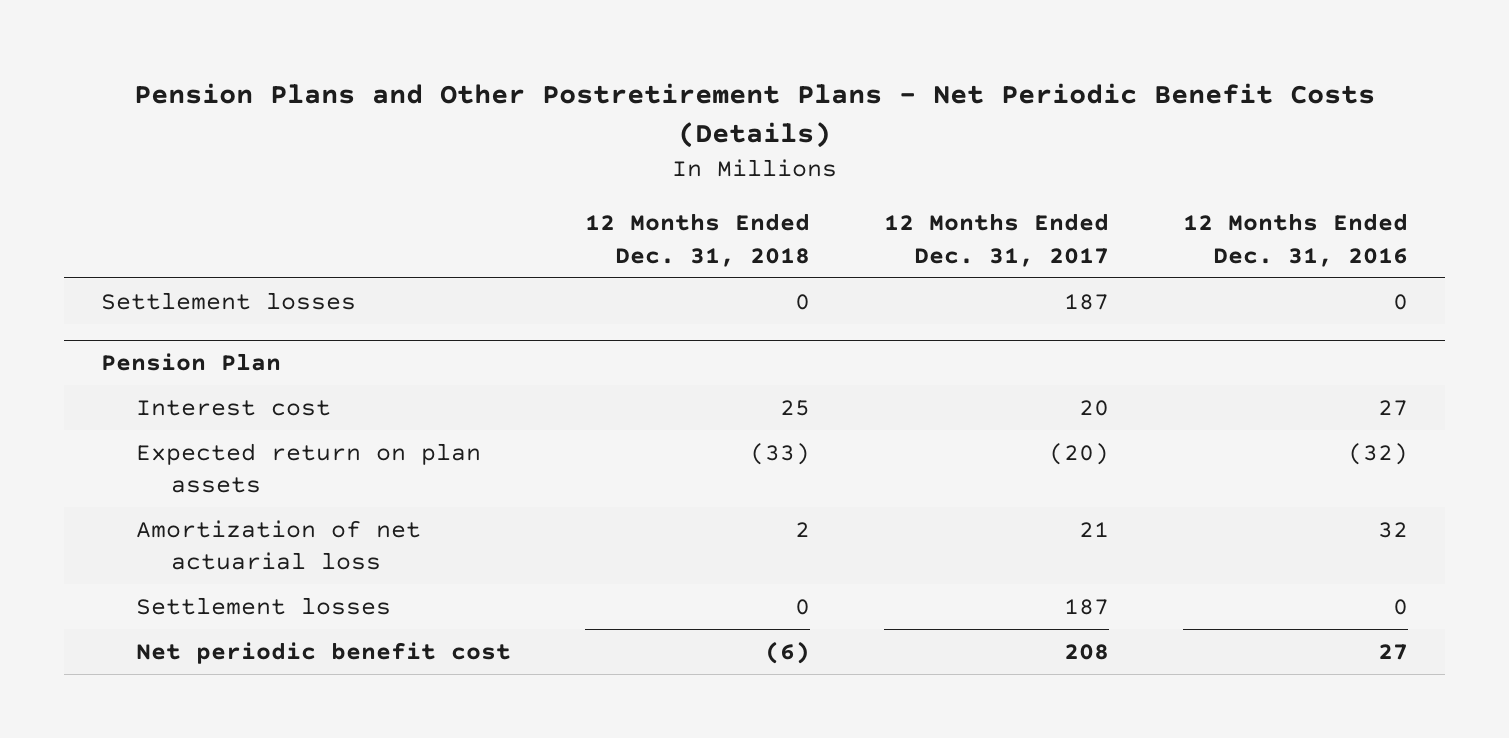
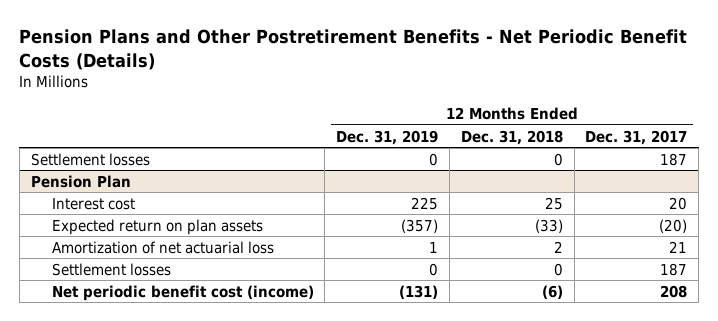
[133,82,1375,148] Pension Plans and Other Postretirement Plans - Net Periodic Benefit Costs (Details) -> [19,29,688,70] Pension Plans and Other Postretirement Benefits - Net Periodic Benefit Costs (Details)
[1183,213,1409,268] 12 Months Ended Dec. 31, 2016 -> none
none -> [336,129,439,145] Dec. 31, 2019
[135,641,511,664] Net periodic benefit cost -> [51,284,314,301] Net periodic benefit cost (income)

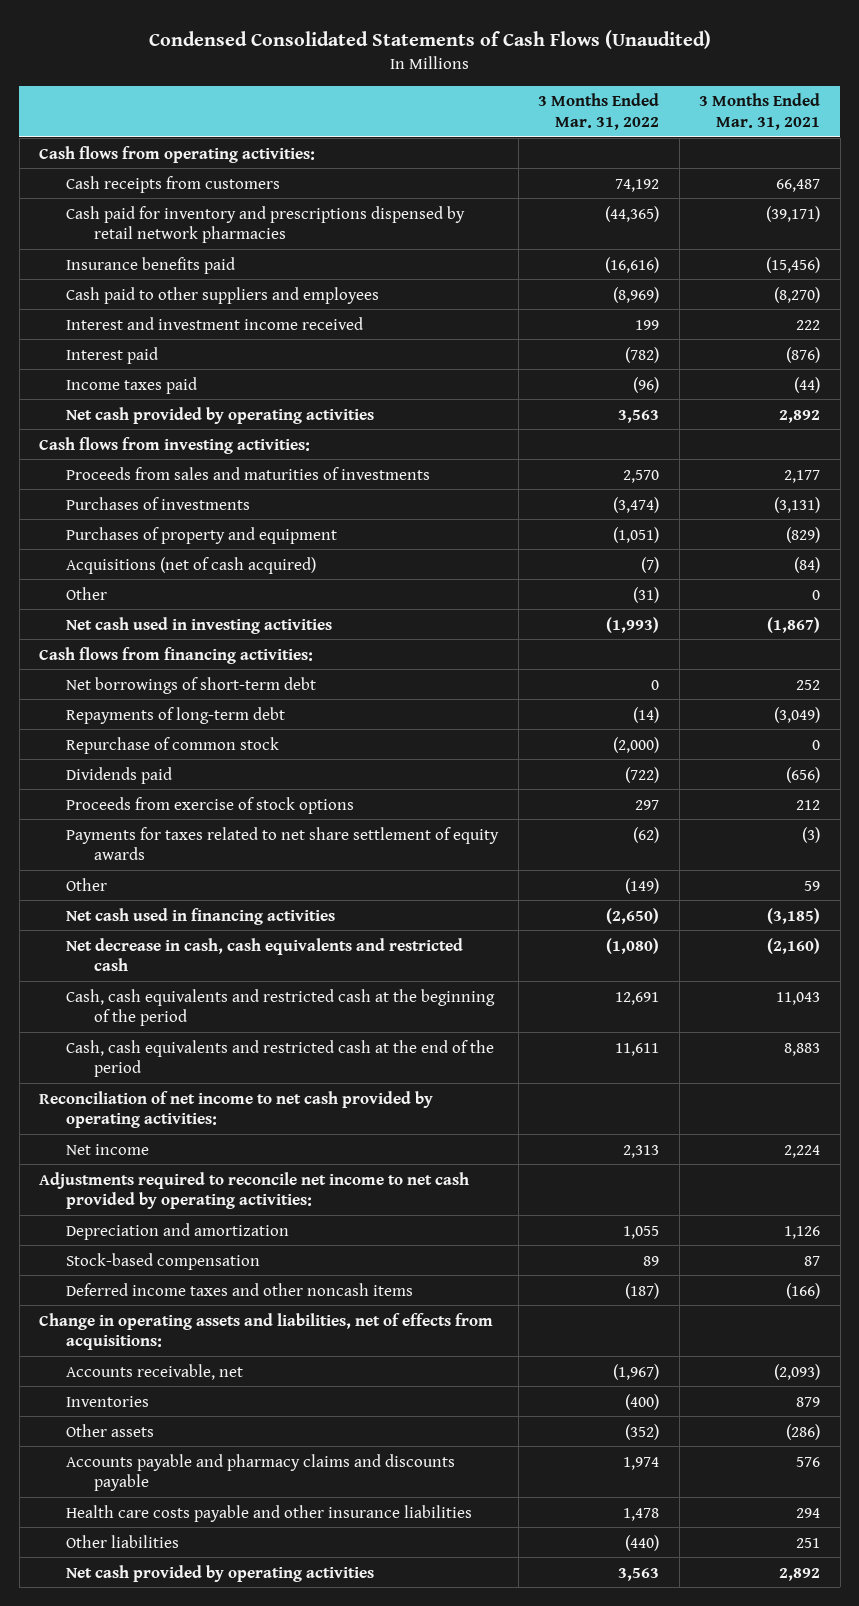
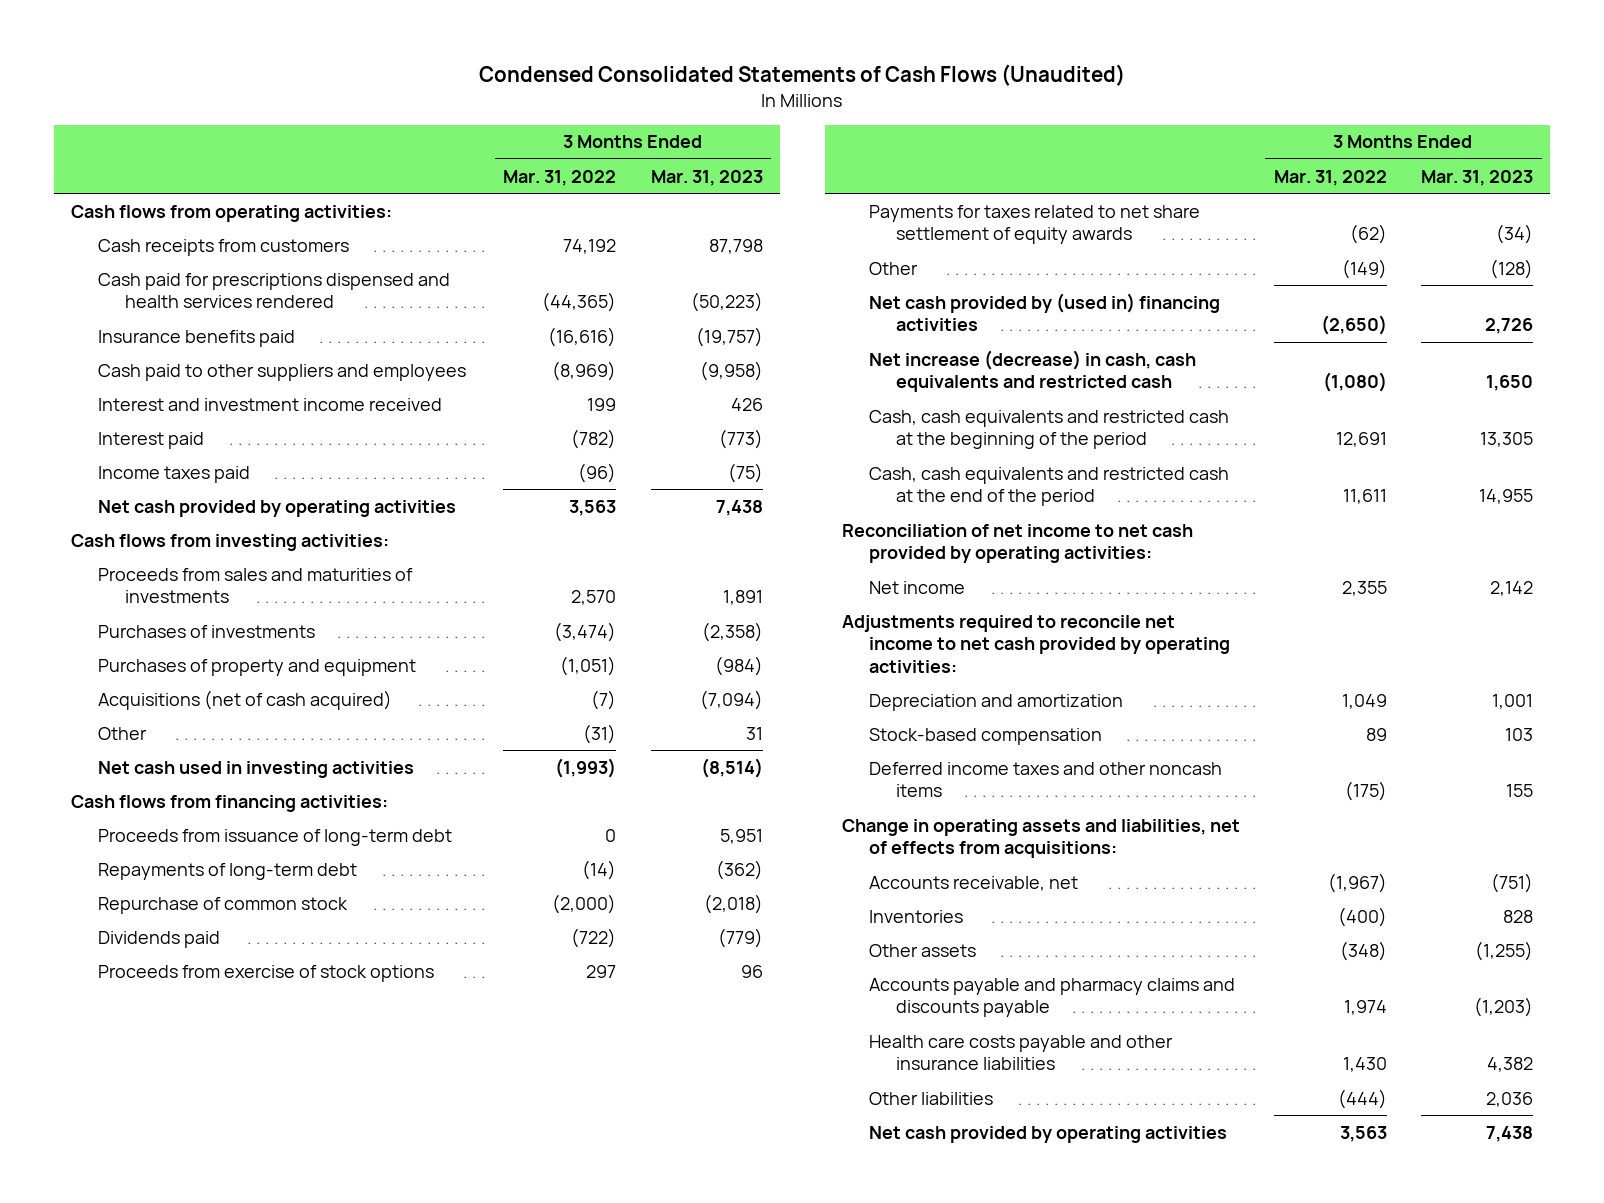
[699,93,821,130] 3 Months Ended Mar. 31, 2021 -> none
none -> [650,169,763,186] Mar. 31, 2023
[66,205,466,244] Cash paid for inventory and prescriptions dispensed by retail network pharmacies -> [98,272,451,309] Cash paid for prescriptions dispensed and health services rendered
[66,676,317,694] Net borrowings of short-term debt -> none
none -> [98,828,453,846] Proceeds from issuance of long-term debt
[66,907,336,925] Net cash used in financing activities -> [868,292,1220,332] Net cash provided by (used in) financing activities
[66,937,464,972] Net decrease in cash, cash equivalents and restricted cash -> [868,349,1196,393] Net increase (decrease) in cash, cash equivalents and restricted cash
[623,1144,660,1158] 2,313 -> [1341,580,1387,596] 2,355
[623,1225,660,1239] 1,055 -> [1341,693,1387,709] 1,049
[625,1282,660,1299] (187) -> [1344,781,1387,802] (175)
[625,1423,660,1440] (352) -> [1339,940,1387,961] (348)
[623,1507,660,1521] 1,478 -> [1342,1057,1387,1073] 1,430
[625,1534,660,1551] (440) -> [1337,1088,1387,1109] (444)

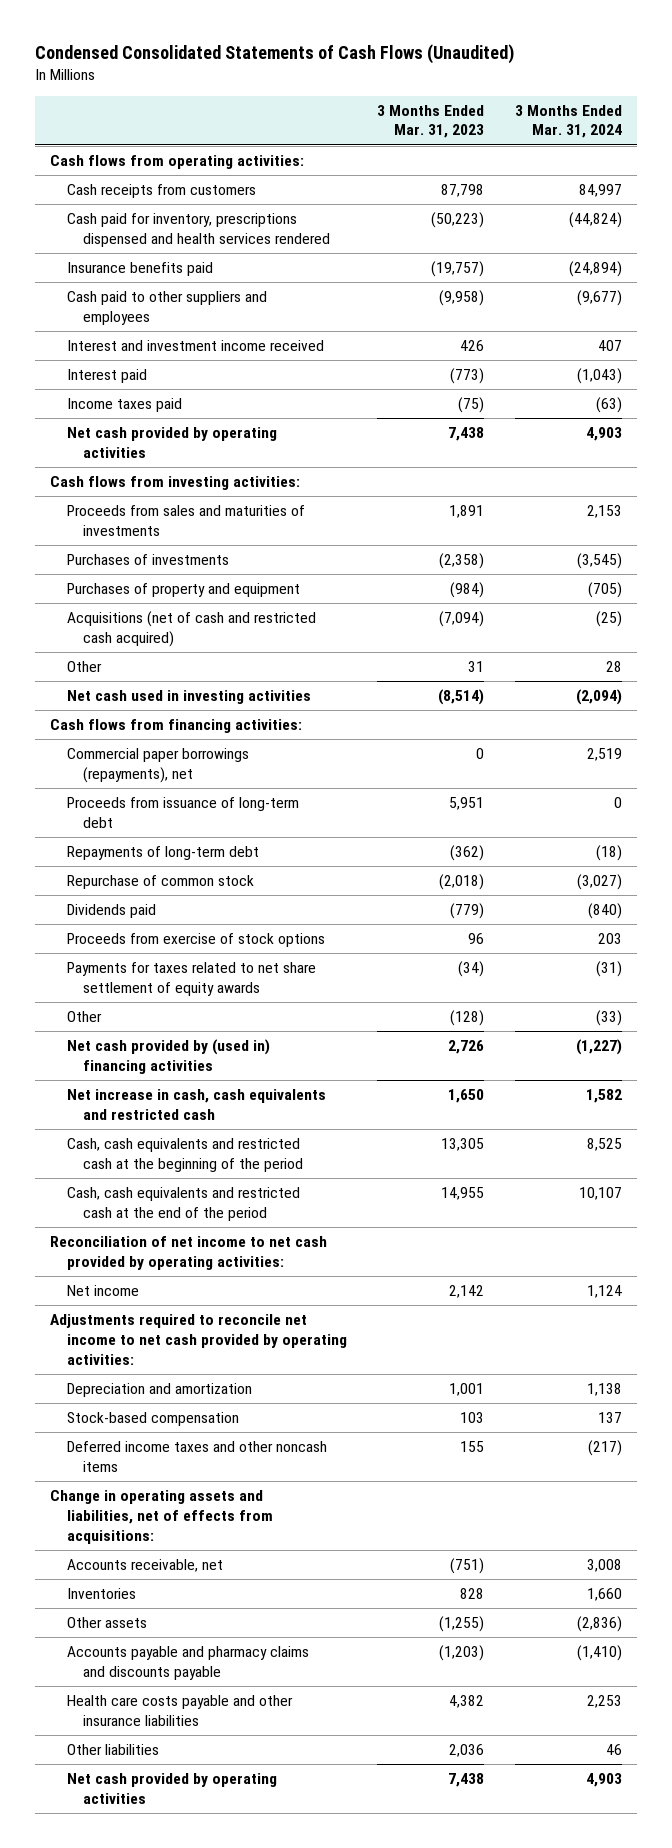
[503,169,617,186] Mar. 31, 2022 -> none
none -> [515,104,623,139] 3 Months Ended Mar. 31, 2024
[98,272,451,309] Cash paid for prescriptions dispensed and health services rendered -> [66,213,331,247] Cash paid for inventory, prescriptions dispensed and health services rendered
[98,689,393,710] Acquisitions (net of cash acquired) -> [66,611,316,647] Acquisitions (net of cash and restricted cash acquired)
none -> [66,748,249,783] Commercial paper borrowings (repayments), net
[868,349,1196,393] Net increase (decrease) in cash, cash equivalents and restricted cash -> [66,1089,326,1120] Net increase in cash, cash equivalents and restricted cash

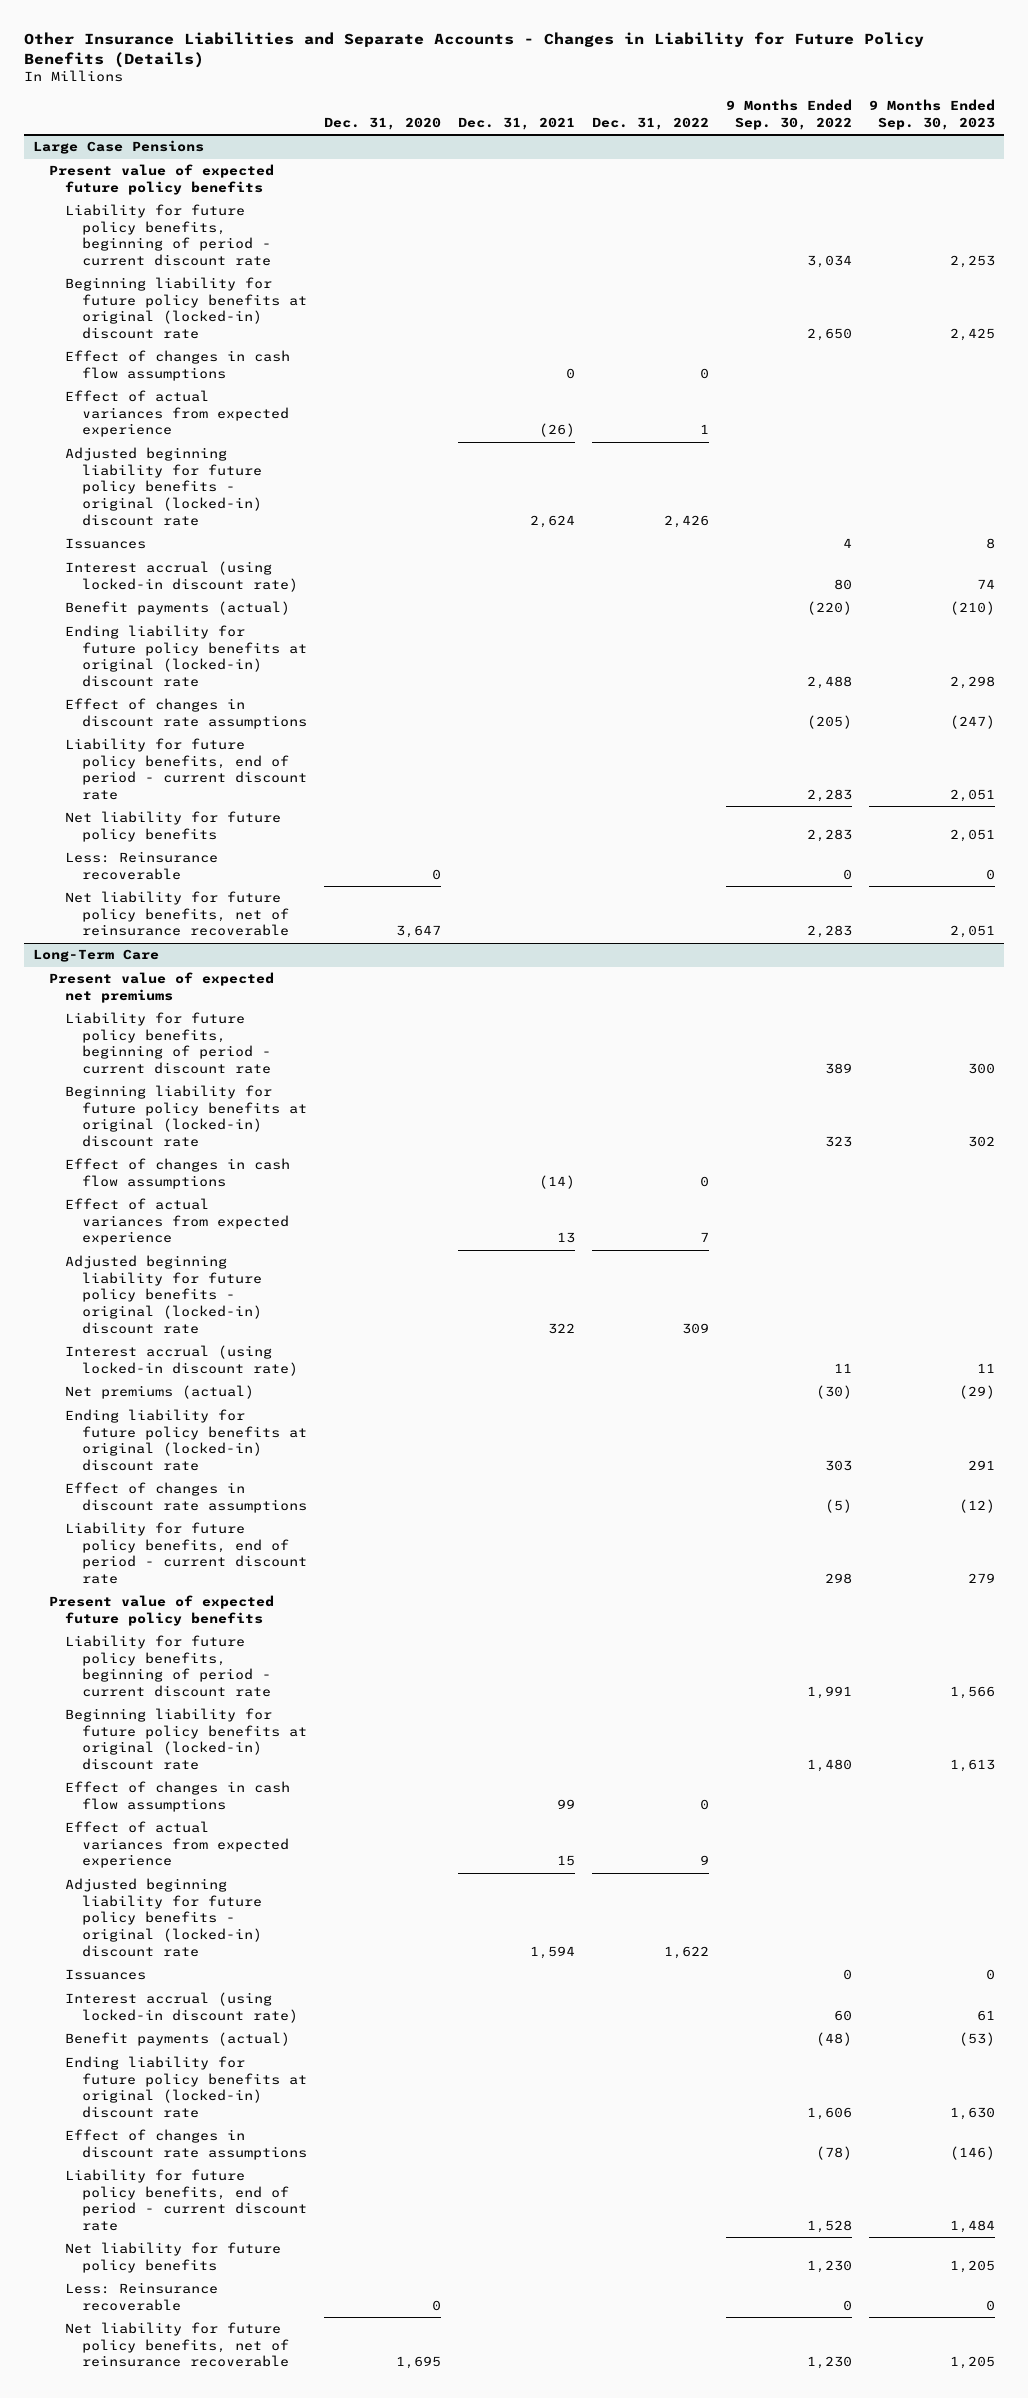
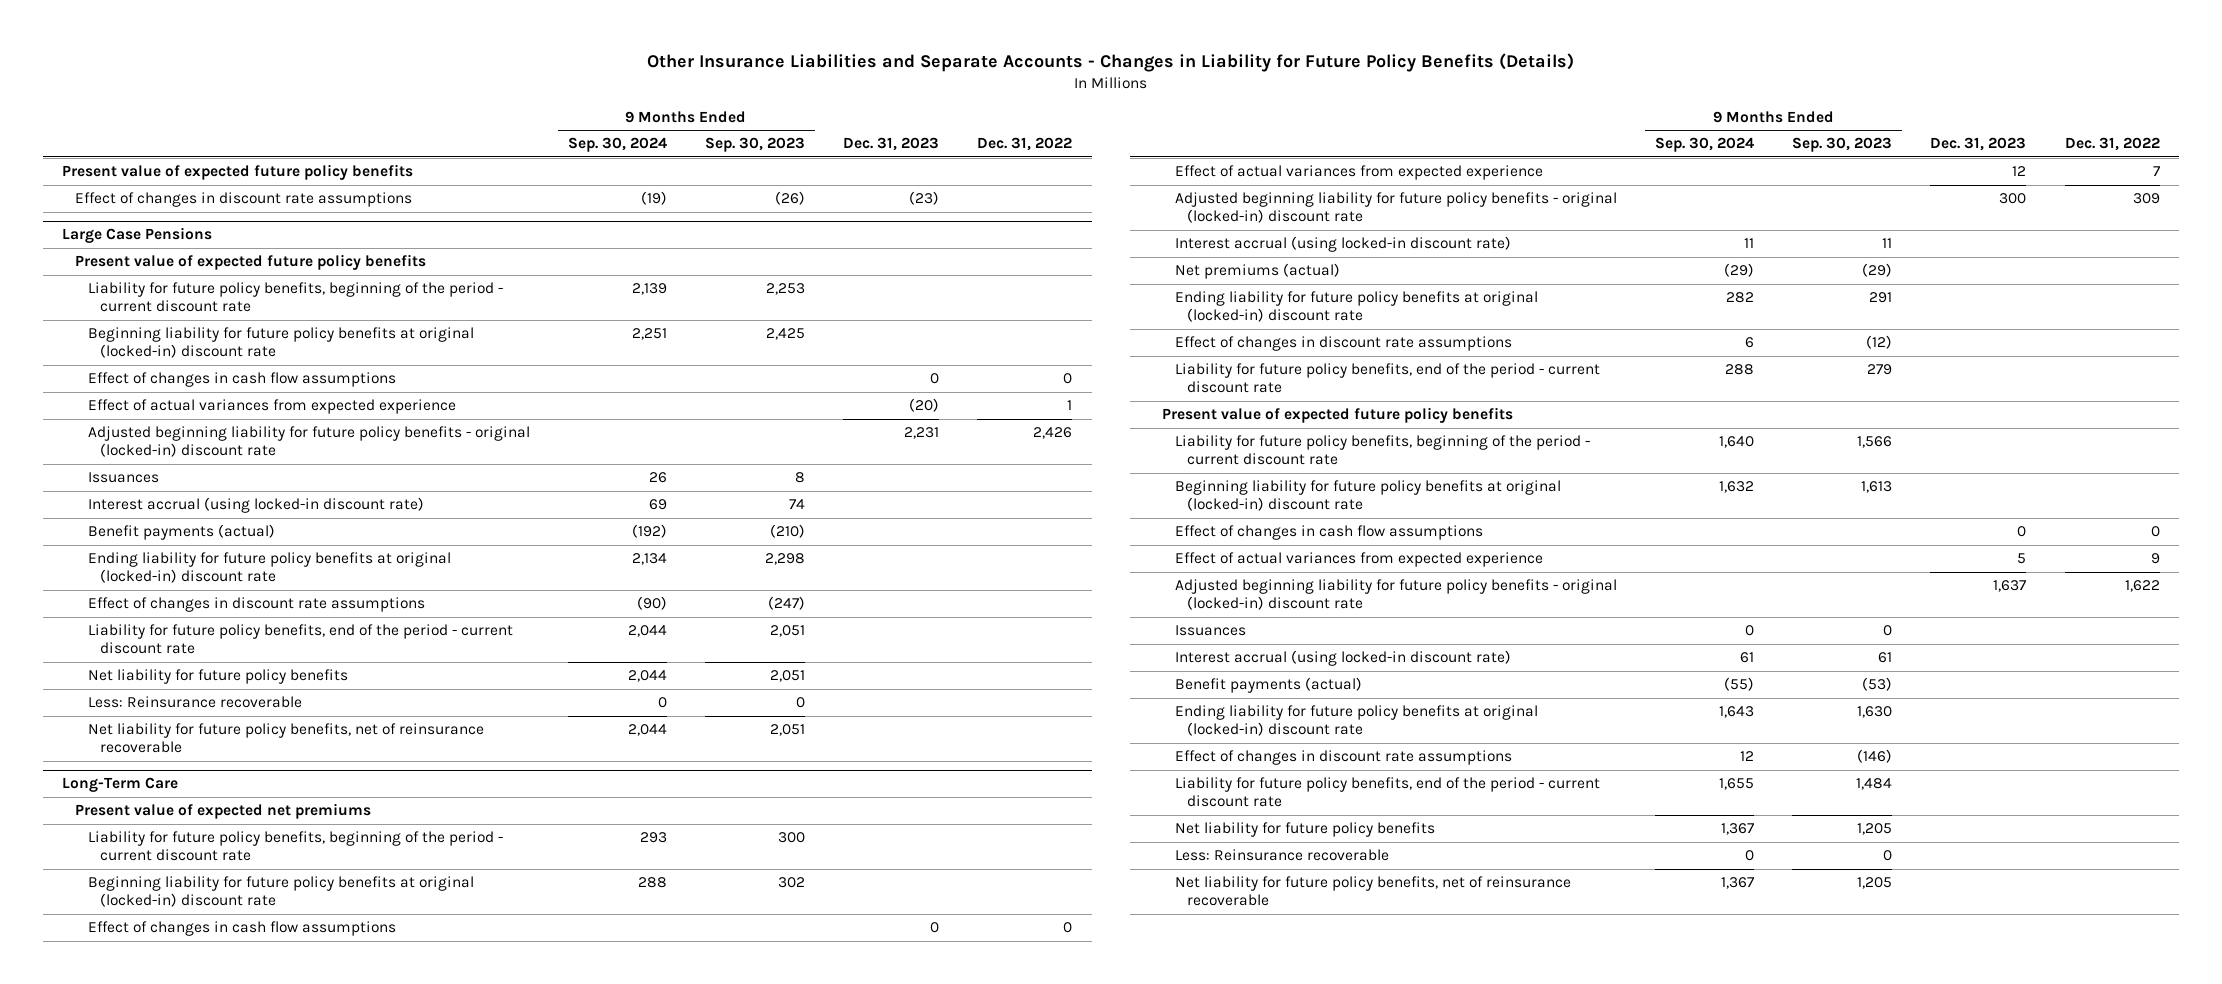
[323,116,441,130] Dec. 31, 2020 -> none
[457,116,575,130] Dec. 31, 2021 -> none
[726,99,853,130] 9 Months Ended Sep. 30, 2022 -> none
none -> [567,137,667,153] Sep. 30, 2024
none -> [843,137,940,152] Dec. 31, 2023
none -> [62,164,414,181] Present value of expected future policy benefits
none -> [74,192,412,208] Effect of changes in discount rate assumptions
[65,204,271,267] Liability for future policy benefits, beginning of period - current discount rate -> [87,282,503,313] Liability for future policy benefits, beginning of the period - current discount rate
[65,738,307,801] Liability for future policy benefits, end of period - current discount rate -> [87,624,513,655] Liability for future policy benefits, end of the period - current discount rate
[65,1012,271,1075] Liability for future policy benefits, beginning of period - current discount rate -> [87,831,503,862] Liability for future policy benefits, beginning of the period - current discount rate
[65,1522,307,1585] Liability for future policy benefits, end of period - current discount rate -> [1174,363,1600,394] Liability for future policy benefits, end of the period - current discount rate
[65,1635,271,1698] Liability for future policy benefits, beginning of period - current discount rate -> [1174,435,1590,466] Liability for future policy benefits, beginning of the period - current discount rate
[65,2169,307,2232] Liability for future policy benefits, end of period - current discount rate -> [1174,777,1600,808] Liability for future policy benefits, end of the period - current discount rate

